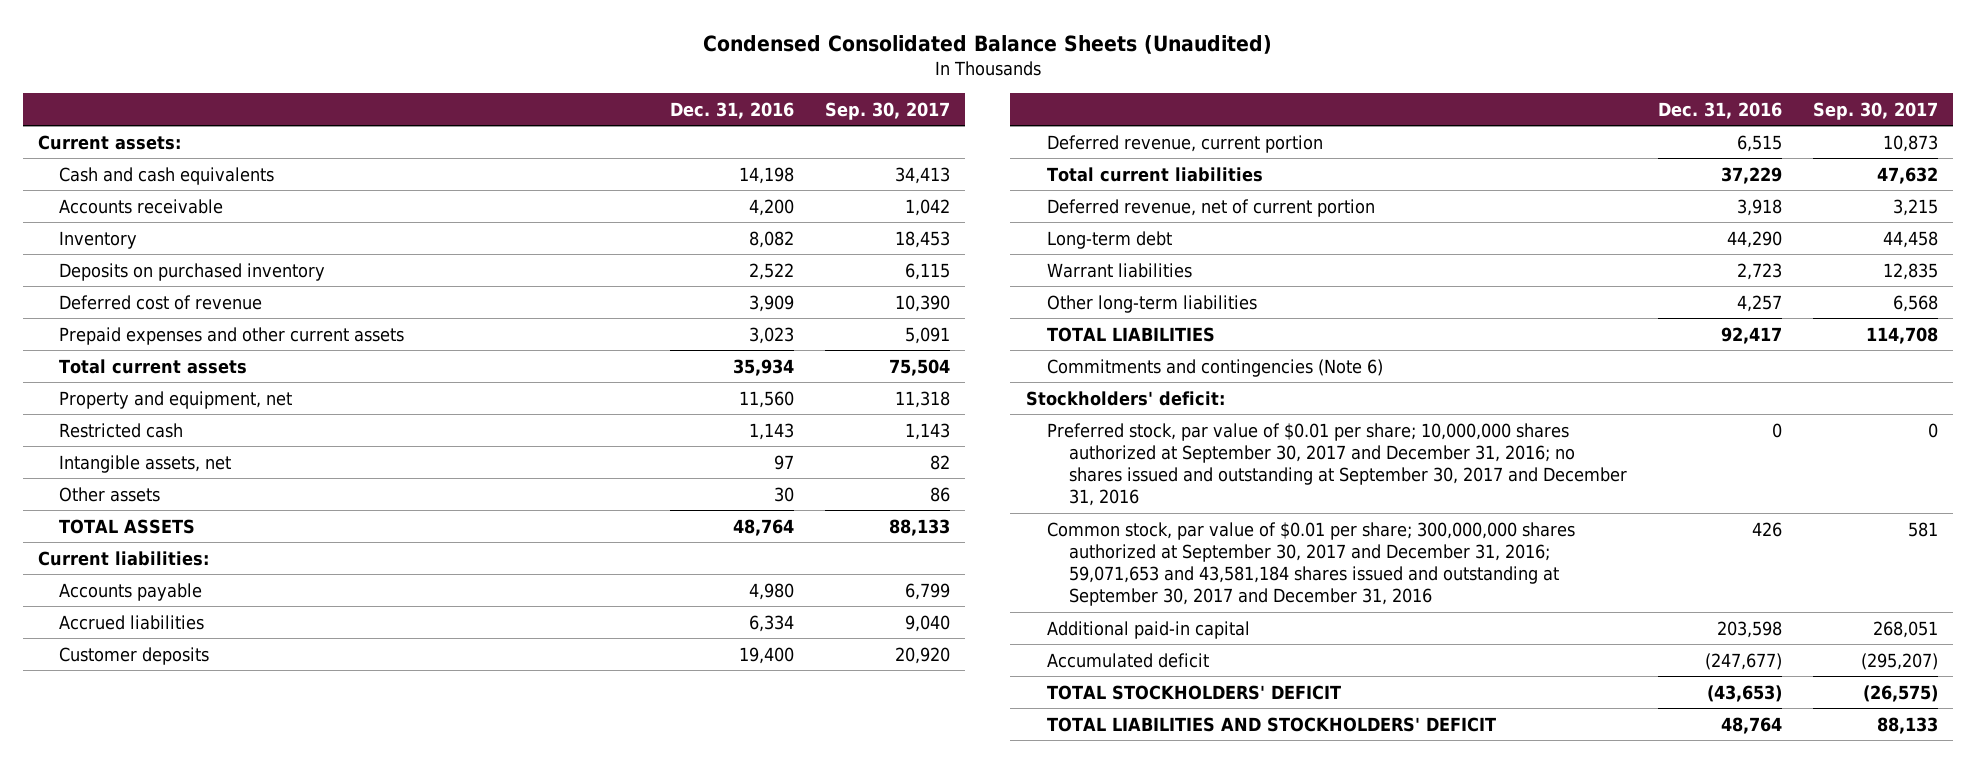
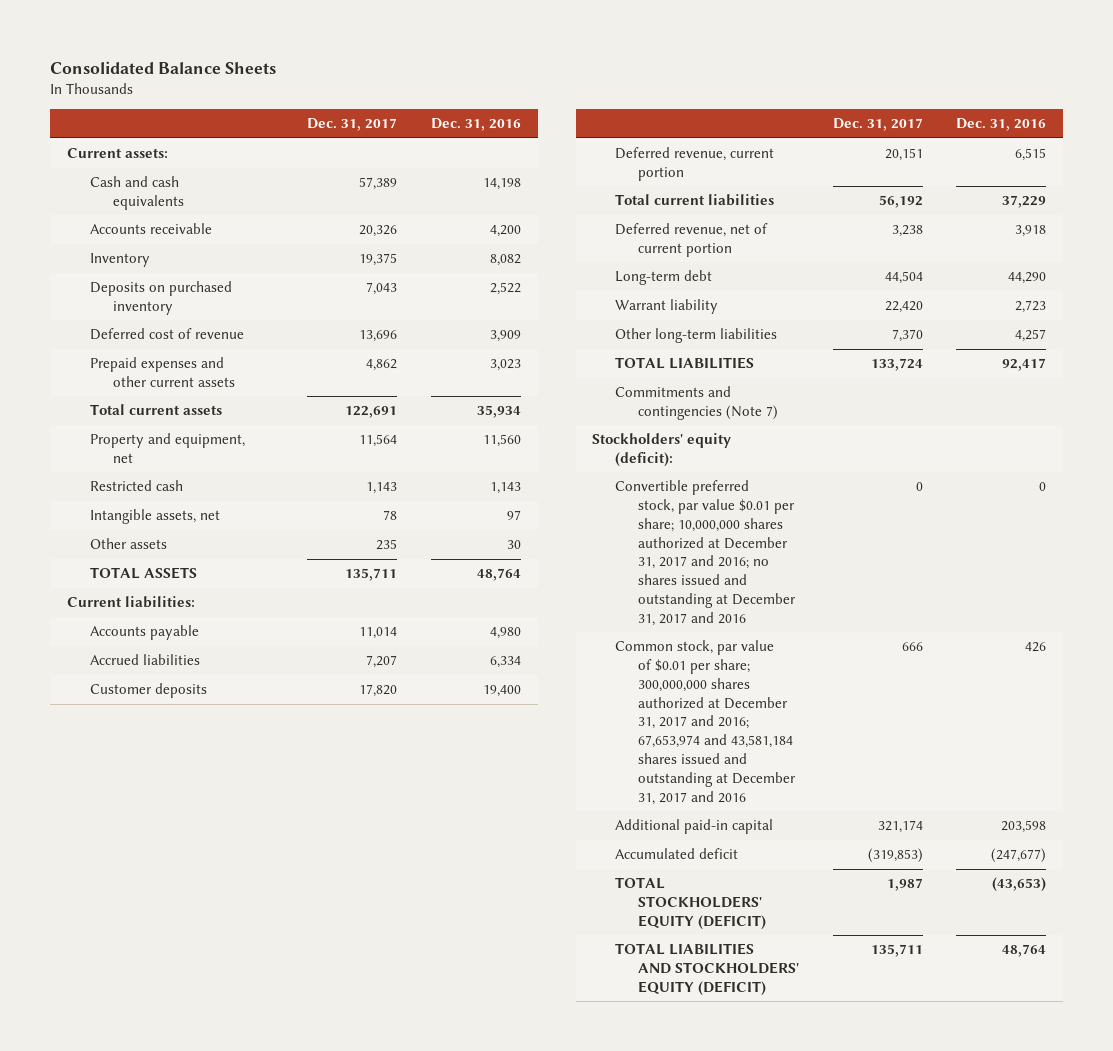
[702,34,1272,54] Condensed Consolidated Balance Sheets (Unaudited) -> [50,60,277,74] Consolidated Balance Sheets
[824,101,950,120] Sep. 30, 2017 -> none
none -> [307,118,398,132] Dec. 31, 2017
[1047,262,1193,278] Warrant liabilities -> [615,299,719,315] Warrant liability
[1047,358,1384,377] Commitments and contingencies (Note 6) -> [615,386,779,421] Commitments and contingencies (Note 7)
[1025,390,1225,406] Stockholders' deficit: -> [592,433,732,468] Stockholders' equity (deficit):
[1047,422,1627,507] Preferred stock, par value of $0.01 per share; 10,000,000 shares authorized at September 30, 2017 and December 31, 2016; no shares issued and outstanding at September 30, 2017 and December 31, 2016 -> [615,480,797,626] Convertible preferred stock, par value $0.01 per share; 10,000,000 shares authorized at December 31, 2017 and 2016; no shares issued and outstanding at December 31, 2017 and 2016
[1047,521,1576,607] Common stock, par value of $0.01 per share; 300,000,000 shares authorized at September 30, 2017 and December 31, 2016; 59,071,653 and 43,581,184 shares issued and outstanding at September 30, 2017 and December 31, 2016 -> [615,640,797,805] Common stock, par value of $0.01 per share; 300,000,000 shares authorized at December 31, 2017 and 2016; 67,653,974 and 43,581,184 shares issued and outstanding at December 31, 2017 and 2016
[1047,684,1342,700] TOTAL STOCKHOLDERS' DEFICIT -> [615,877,767,930] TOTAL STOCKHOLDERS' EQUITY (DEFICIT)
[1047,716,1497,732] TOTAL LIABILITIES AND STOCKHOLDERS' DEFICIT -> [615,943,800,996] TOTAL LIABILITIES AND STOCKHOLDERS' EQUITY (DEFICIT)

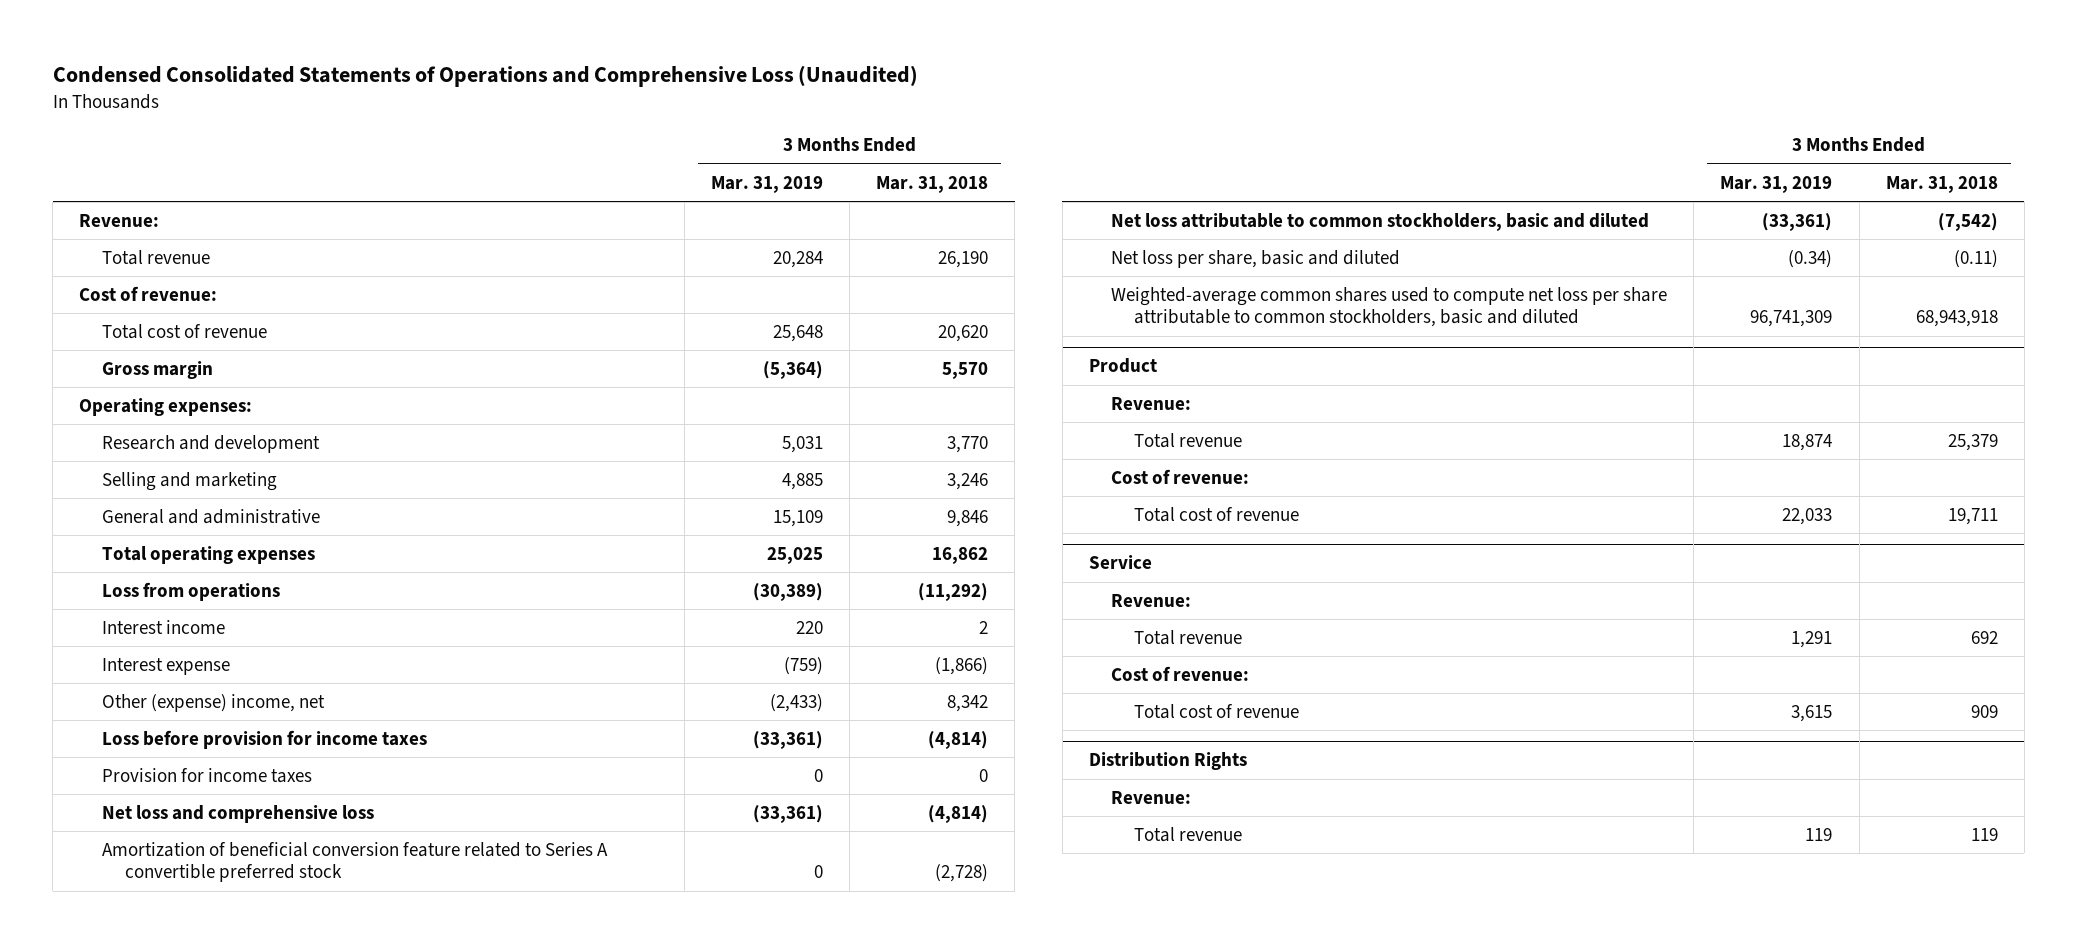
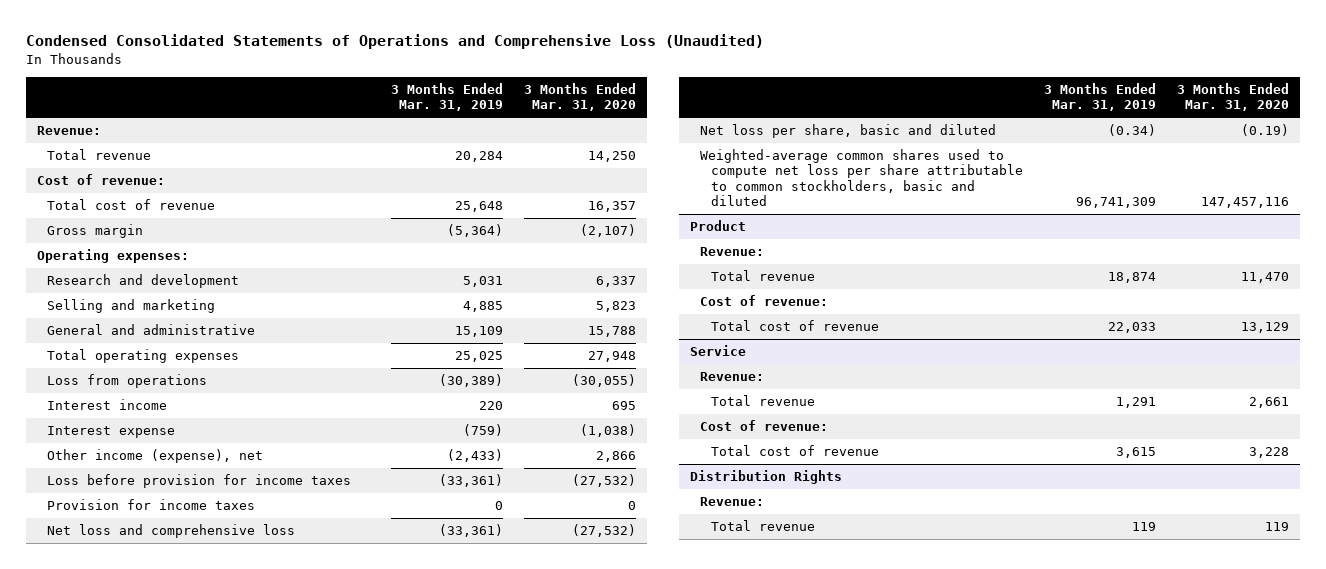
[876,175,989,193] Mar. 31, 2018 -> none
none -> [524,83,637,112] 3 Months Ended Mar. 31, 2020
[101,693,325,712] Other (expense) income, net -> [47,449,264,464] Other income (expense), net
[101,841,608,883] Amortization of beneficial conversion feature related to Series A convertible preferred stock -> none
[1111,212,1650,231] Net loss attributable to common stockholders, basic and diluted -> none

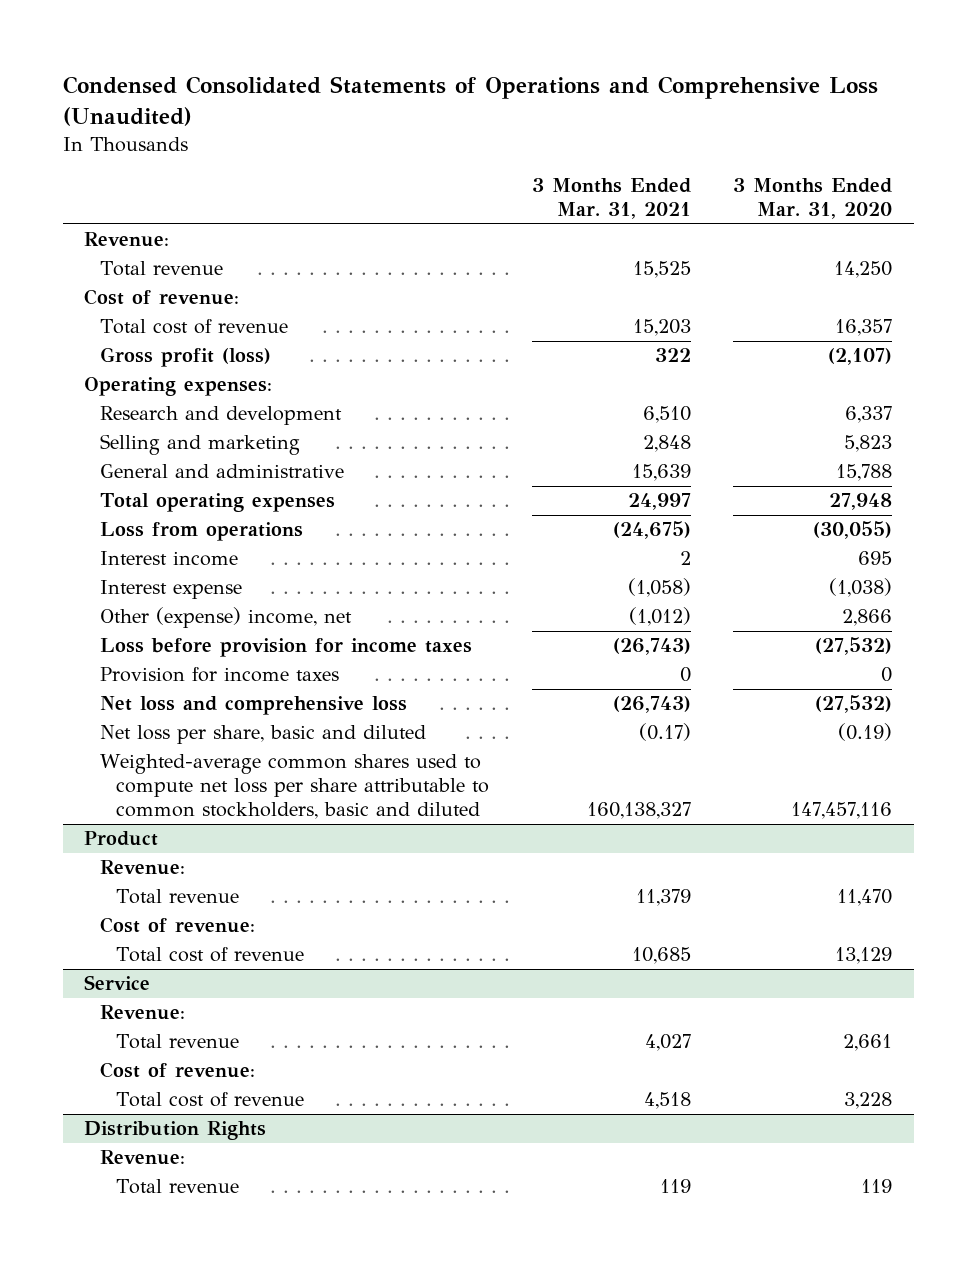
[391,83,504,112] 3 Months Ended Mar. 31, 2019 -> none
none -> [531,178,691,219] 3 Months Ended Mar. 31, 2021
[47,224,144,239] Gross margin -> [100,347,272,368] Gross profit (loss)
[47,449,264,464] Other income (expense), net -> [100,607,353,629] Other (expense) income, net

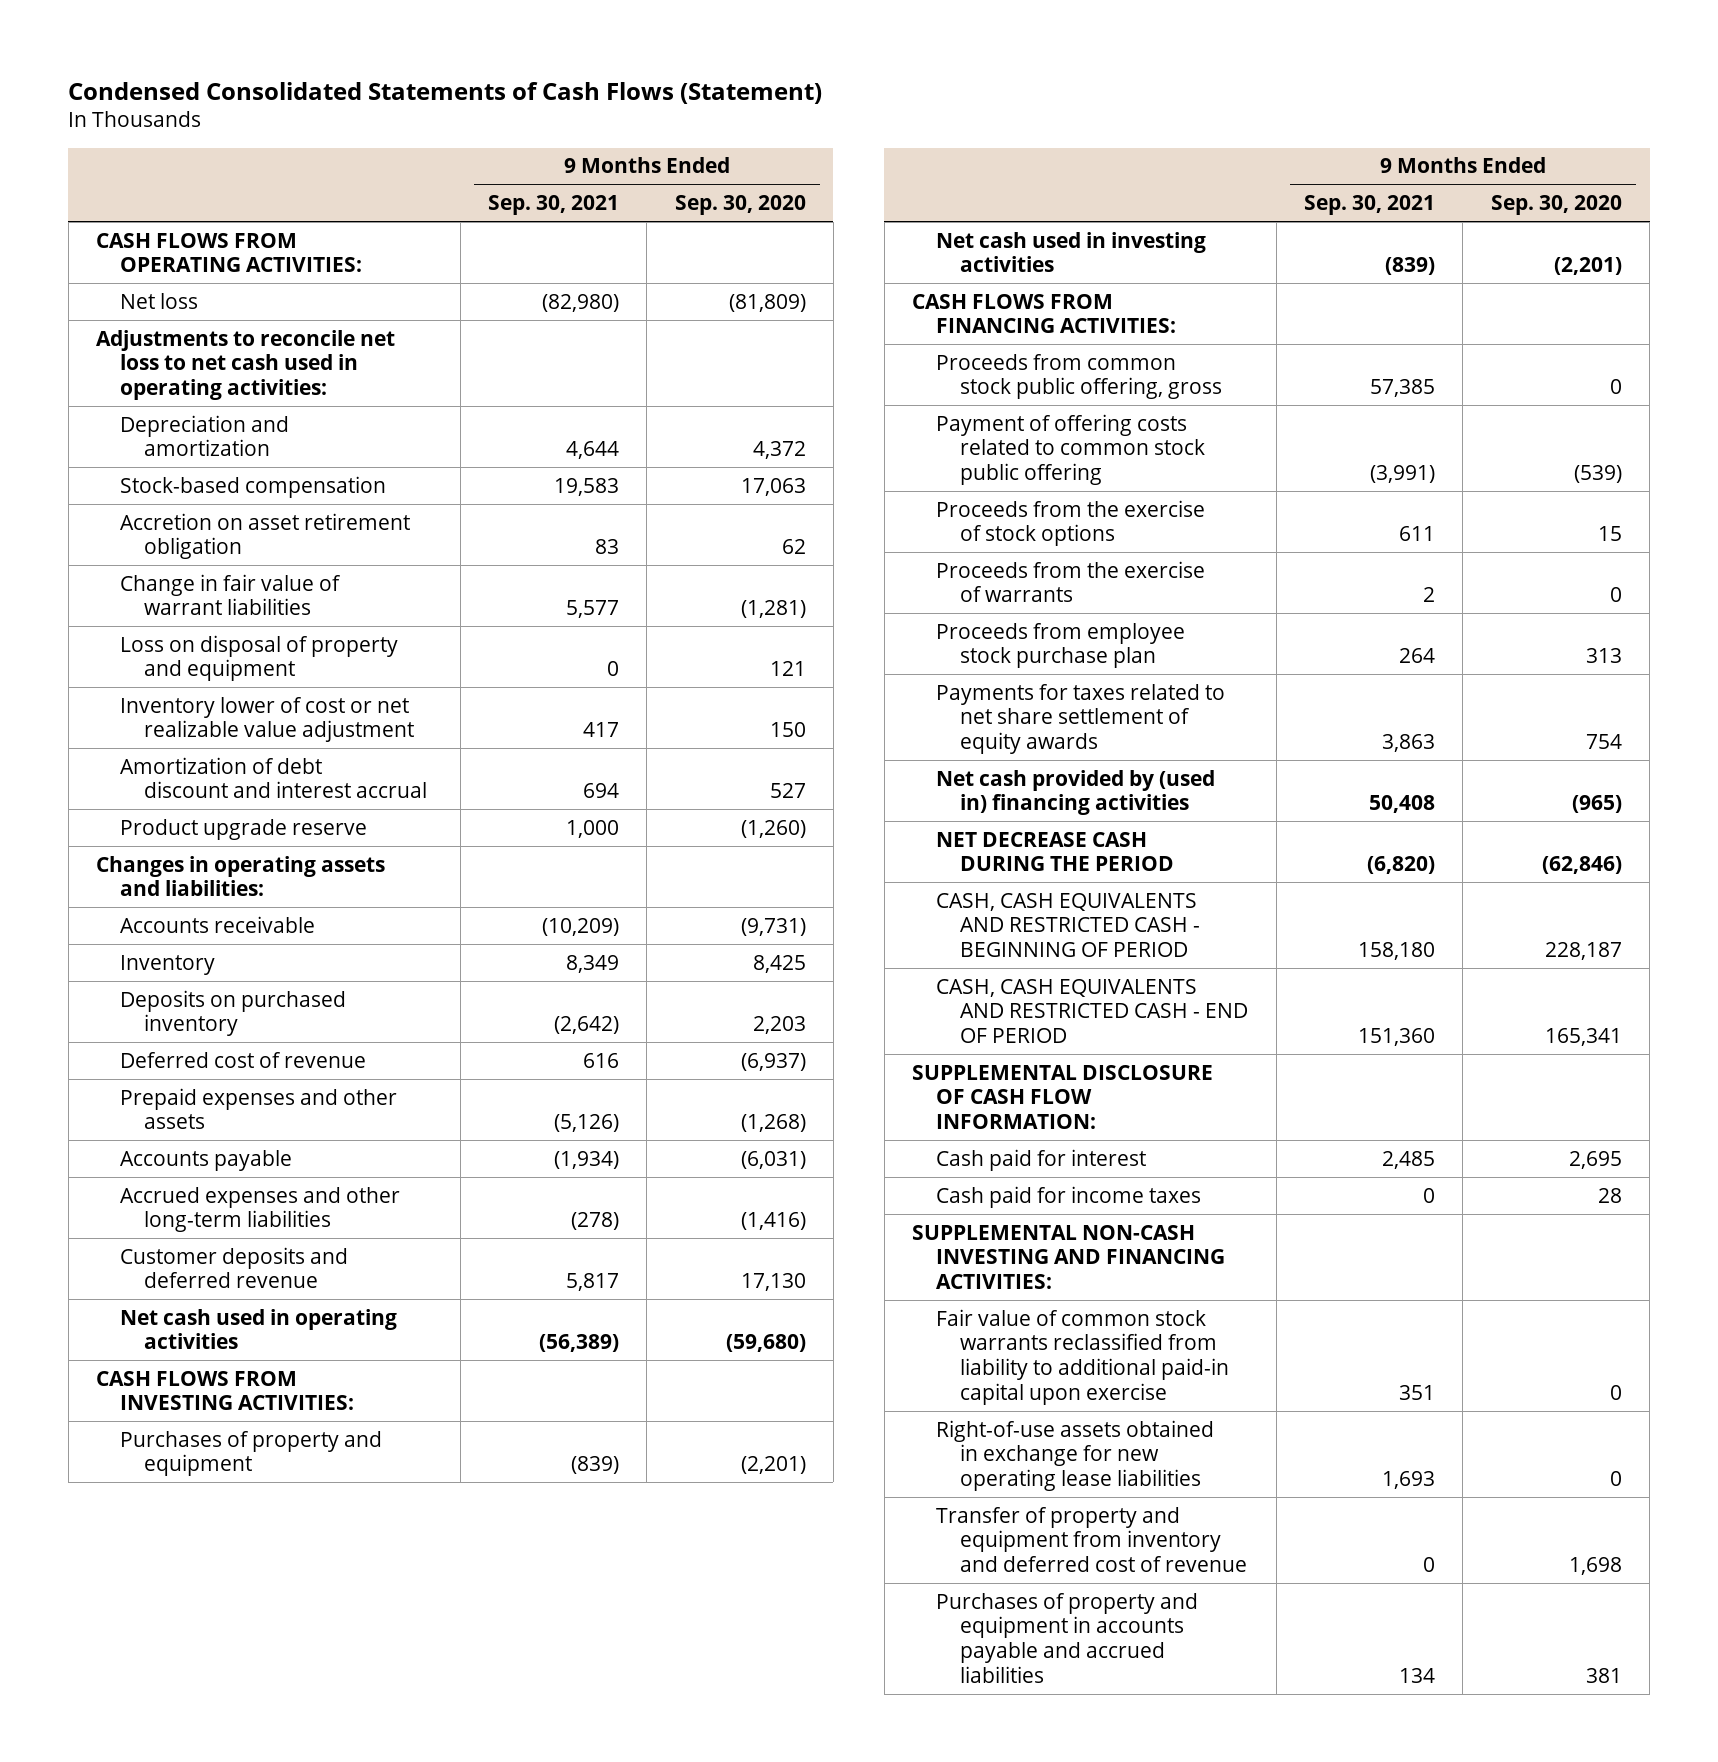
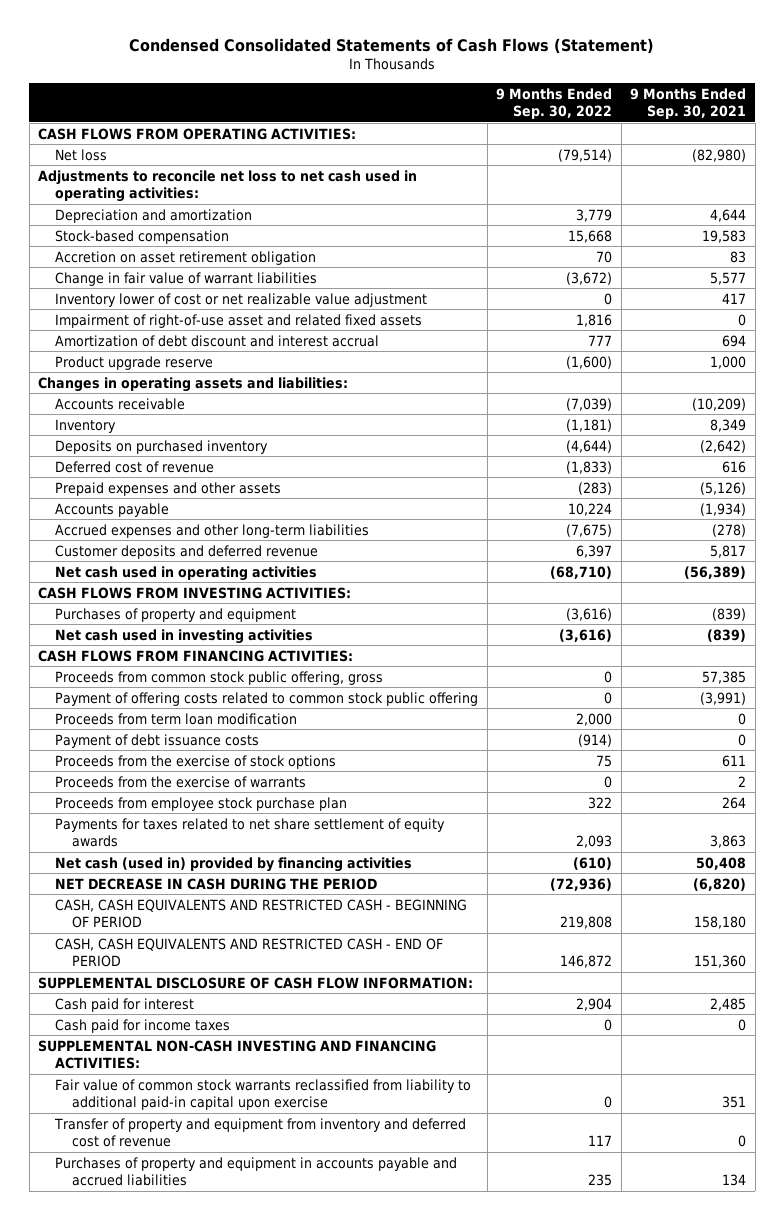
[674,194,806,215] Sep. 30, 2020 -> none
none -> [496,87,613,120] 9 Months Ended Sep. 30, 2022
[120,634,399,682] Loss on disposal of property and equipment -> none
none -> [55,313,423,328] Impairment of right-of-use asset and related fixed assets
none -> [55,712,298,725] Proceeds from term loan modification
none -> [55,733,260,748] Payment of debt issuance costs
[936,769,1216,816] Net cash provided by (used in) financing activities -> [55,856,413,872] Net cash (used in) provided by financing activities
[936,831,1175,872] NET DECREASE CASH DURING THE PERIOD -> [55,877,378,890] NET DECREASE IN CASH DURING THE PERIOD
[936,1419,1215,1492] Right-of-use assets obtained in exchange for new operating lease liabilities -> none

